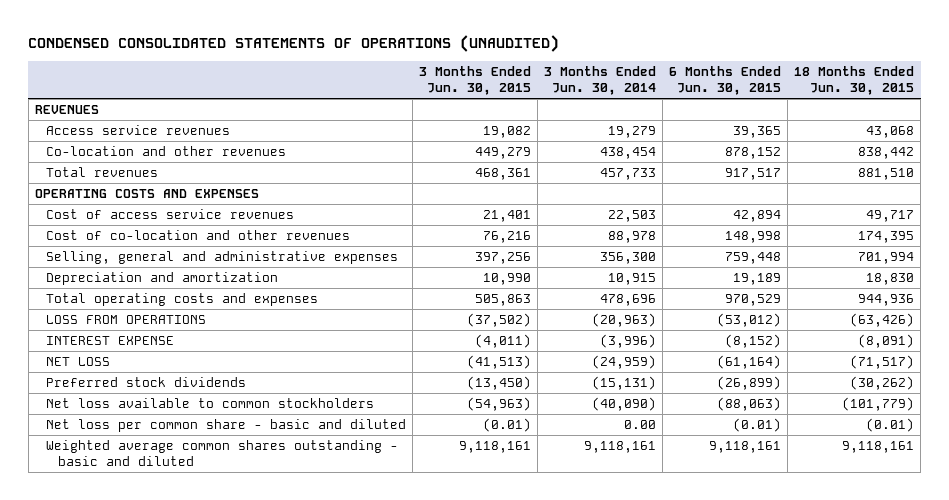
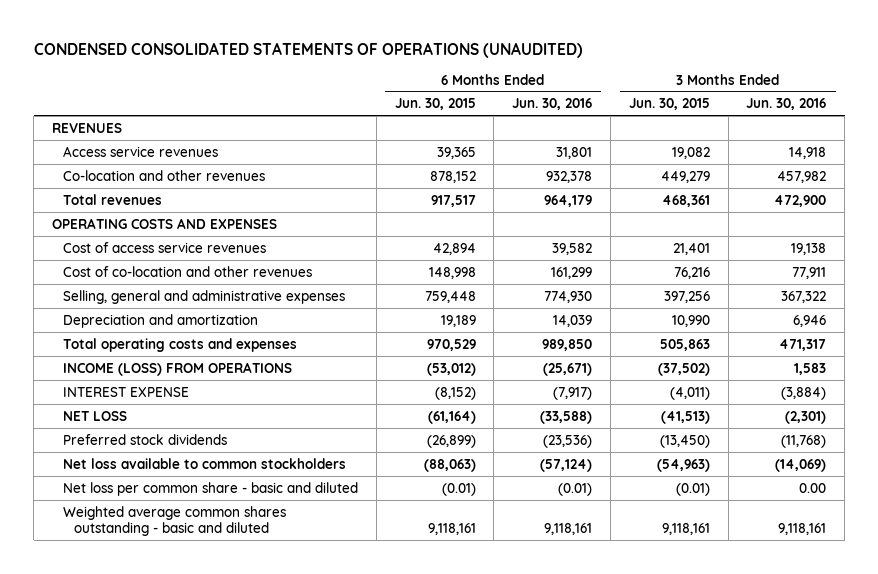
[544,65,657,96] 3 Months Ended Jun. 30, 2014 -> none
[794,65,915,96] 18 Months Ended Jun. 30, 2015 -> none
none -> [512,98,593,111] Jun. 30, 2016
none -> [746,98,827,111] Jun. 30, 2016
[46,314,207,324] LOSS FROM OPERATIONS -> [63,361,293,376] INCOME (LOSS) FROM OPERATIONS

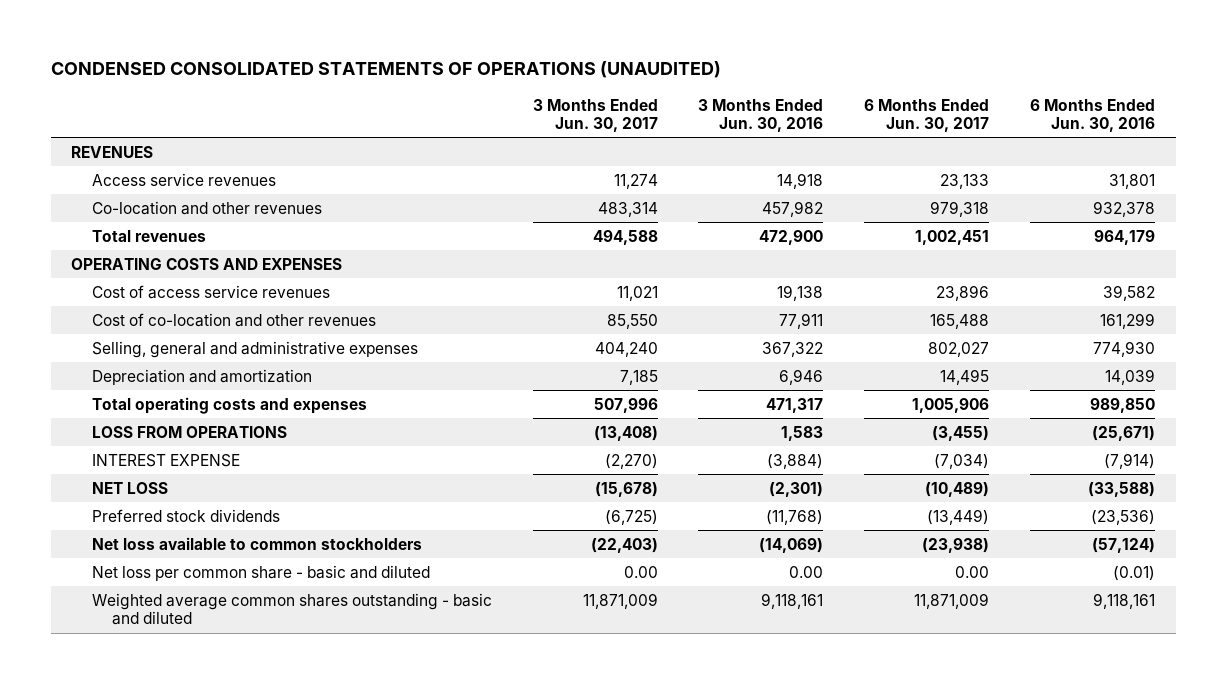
[394,98,476,111] Jun. 30, 2015 -> none
[628,98,710,111] Jun. 30, 2015 -> none
none -> [532,98,658,132] 3 Months Ended Jun. 30, 2017
none -> [864,98,990,132] 6 Months Ended Jun. 30, 2017
[63,361,293,376] INCOME (LOSS) FROM OPERATIONS -> [91,425,287,438] LOSS FROM OPERATIONS
[553,386,593,400] (7,917) -> [1104,452,1156,469] (7,914)

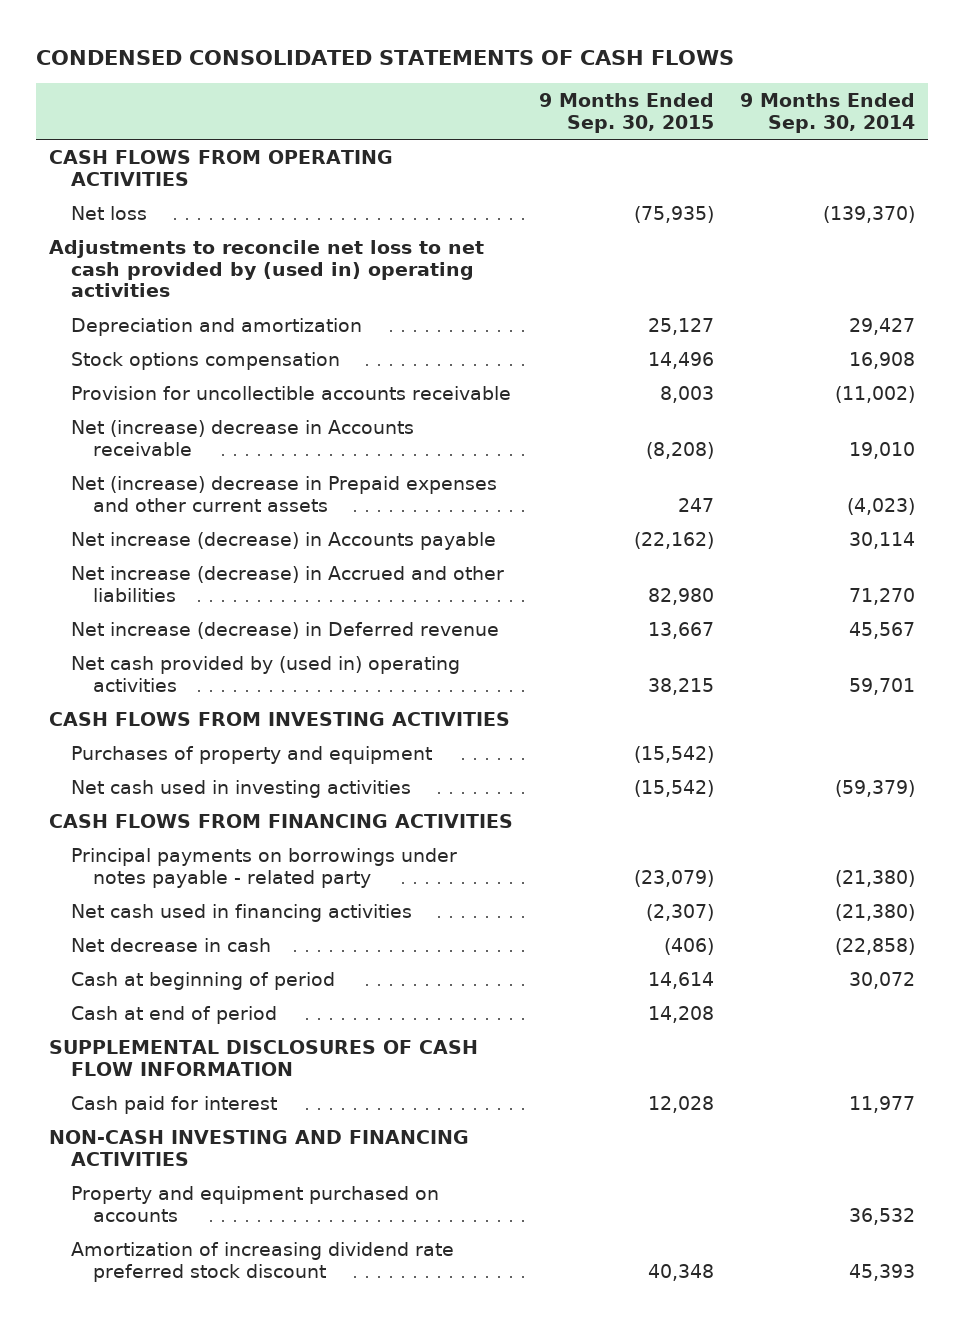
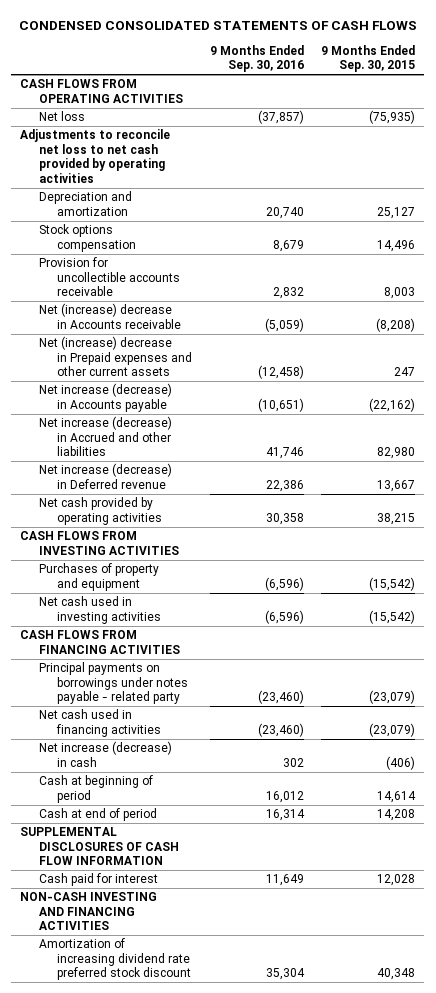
[740,93,916,133] 9 Months Ended Sep. 30, 2014 -> none
none -> [209,44,304,73] 9 Months Ended Sep. 30, 2016
[49,239,485,298] Adjustments to reconcile net loss to net cash provided by (used in) operating activities -> [20,129,171,184] Adjustments to reconcile net loss to net cash provided by operating activities
[70,655,460,692] Net cash provided by (used in) operating activities -> [38,497,163,525] Net cash provided by operating activities
[646,903,715,921] (2,307) -> [369,722,416,737] (23,079)
[70,937,271,952] Net decrease in cash -> [38,741,172,767] Net increase (decrease) in cash
[70,1185,439,1222] Property and equipment purchased on accounts -> none

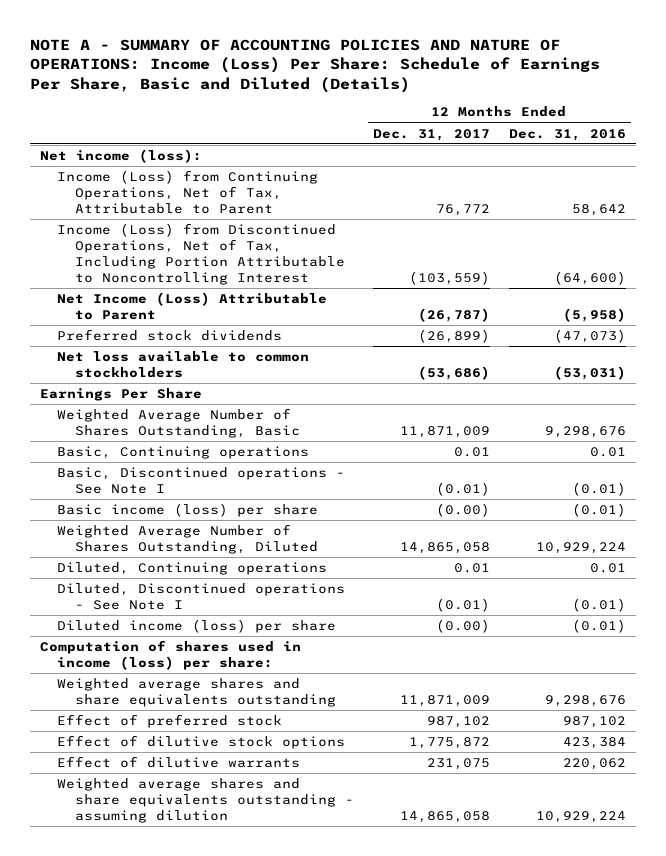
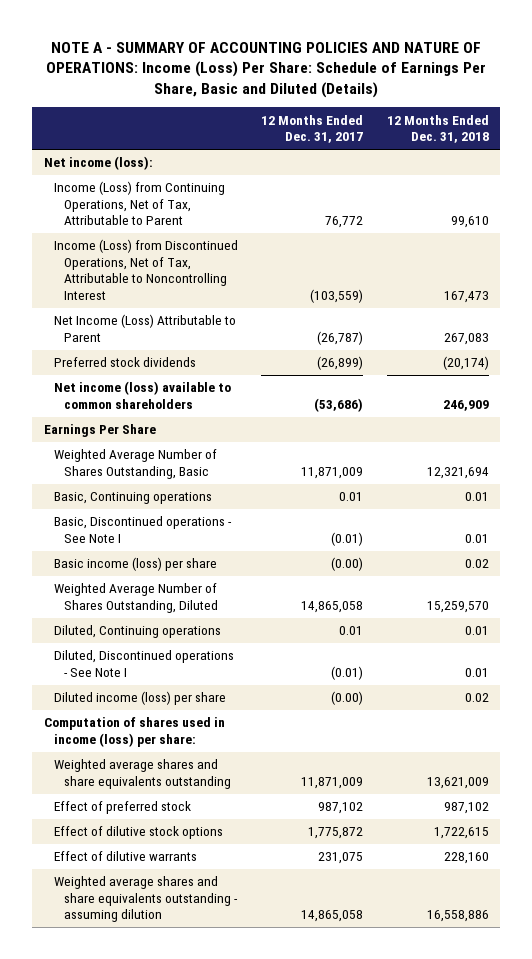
[508,128,626,141] Dec. 31, 2016 -> none
none -> [386,114,489,144] 12 Months Ended Dec. 31, 2018
[57,222,345,285] Income (Loss) from Discontinued Operations, Net of Tax, Including Portion Attributable to Noncontrolling Interest -> [53,239,238,300] Income (Loss) from Discontinued Operations, Net of Tax, Attributable to Noncontrolling Interest
[57,350,310,378] Net loss available to common stockholders -> [53,381,231,409] Net income (loss) available to common shareholders

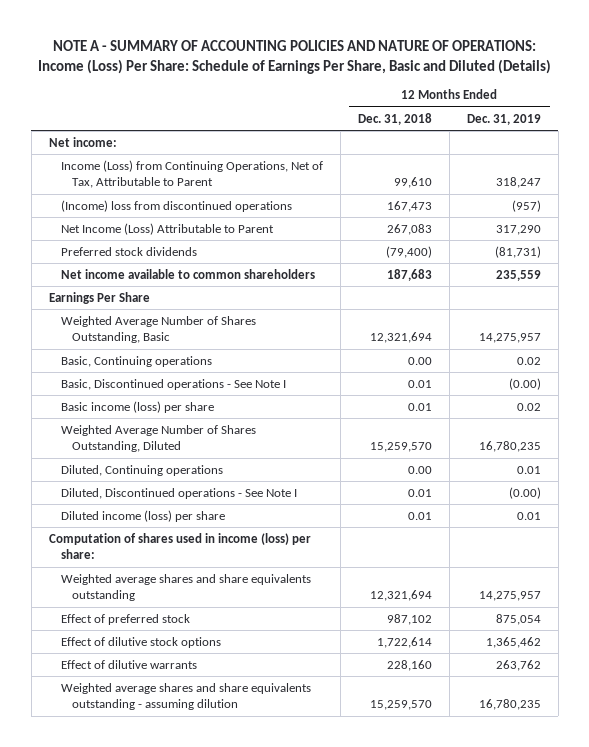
[261,114,364,144] 12 Months Ended Dec. 31, 2017 -> none
none -> [466,113,541,125] Dec. 31, 2019
[43,156,153,171] Net income (loss): -> [48,136,117,147] Net income:
[53,239,238,300] Income (Loss) from Discontinued Operations, Net of Tax, Attributable to Noncontrolling Interest -> [60,199,292,212] (Income) loss from discontinued operations
[442,356,489,371] (20,174) -> [385,245,432,258] (79,400)
[53,381,231,409] Net income (loss) available to common shareholders -> [60,268,315,279] Net income available to common shareholders
[442,399,489,411] 246,909 -> [386,268,432,281] 187,683
[464,492,489,502] 0.01 -> [407,356,432,365] 0.00
[464,559,489,569] 0.02 -> [407,402,432,411] 0.01
[464,626,489,636] 0.01 -> [407,465,432,474] 0.00
[464,693,489,703] 0.02 -> [407,511,432,520] 0.01
[426,776,489,789] 13,621,009 -> [369,590,432,602] 12,321,694
[433,827,489,840] 1,722,615 -> [376,636,432,648] 1,722,614
[426,910,489,923] 16,558,886 -> [369,700,432,711] 15,259,570

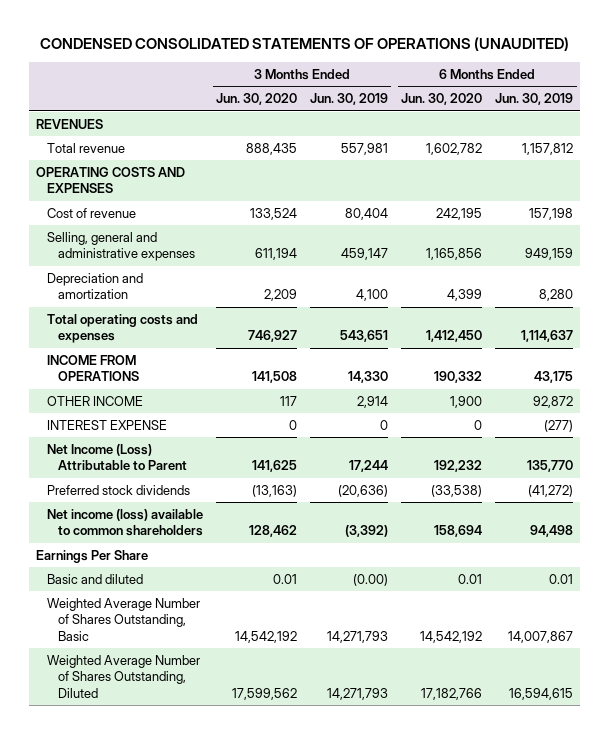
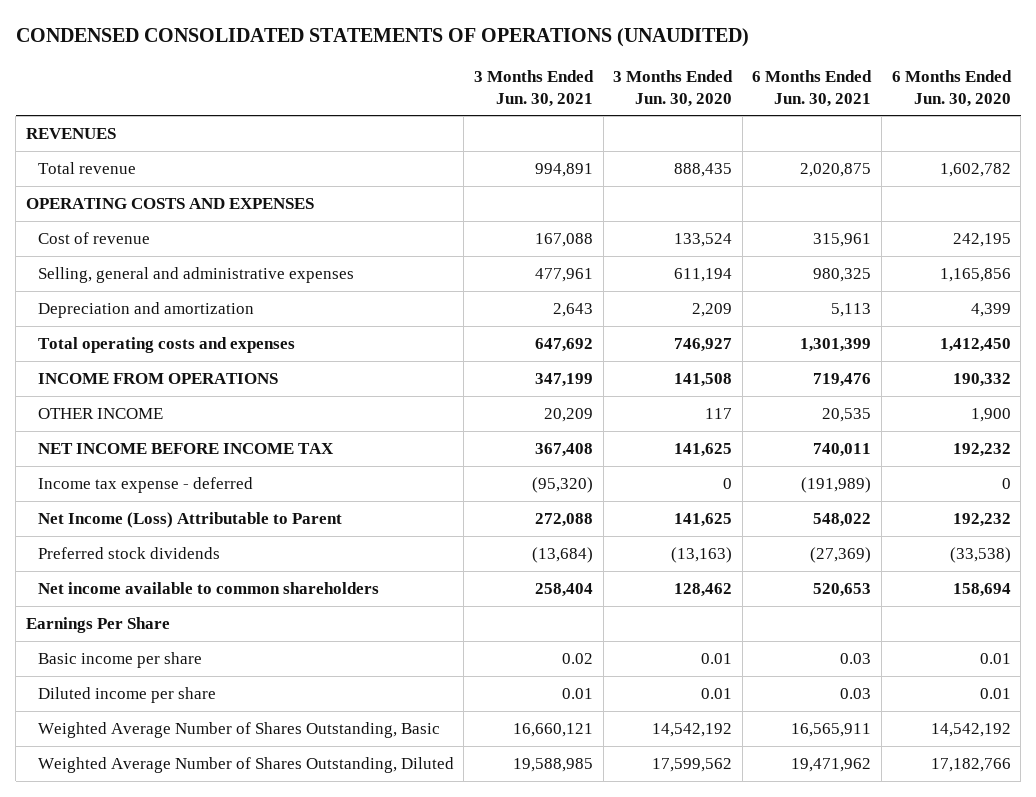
[310,93,389,106] Jun. 30, 2019 -> none
[495,93,574,106] Jun. 30, 2019 -> none
none -> [474,70,595,107] 3 Months Ended Jun. 30, 2021
none -> [752,70,873,107] 6 Months Ended Jun. 30, 2021
[46,419,167,430] INTEREST EXPENSE -> none
none -> [37,442,334,454] NET INCOME BEFORE INCOME TAX
none -> [37,476,253,493] Income tax expense - deferred
[46,508,203,537] Net income (loss) available to common shareholders -> [37,581,379,594] Net income available to common shareholders
[46,573,143,584] Basic and diluted -> none
none -> [37,651,202,668] Basic income per share
none -> [37,686,216,703] Diluted income per share

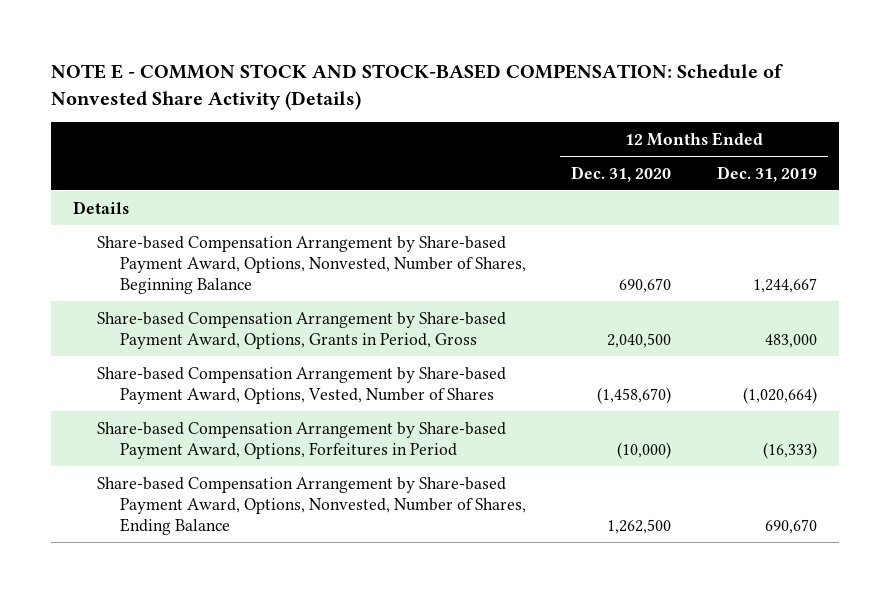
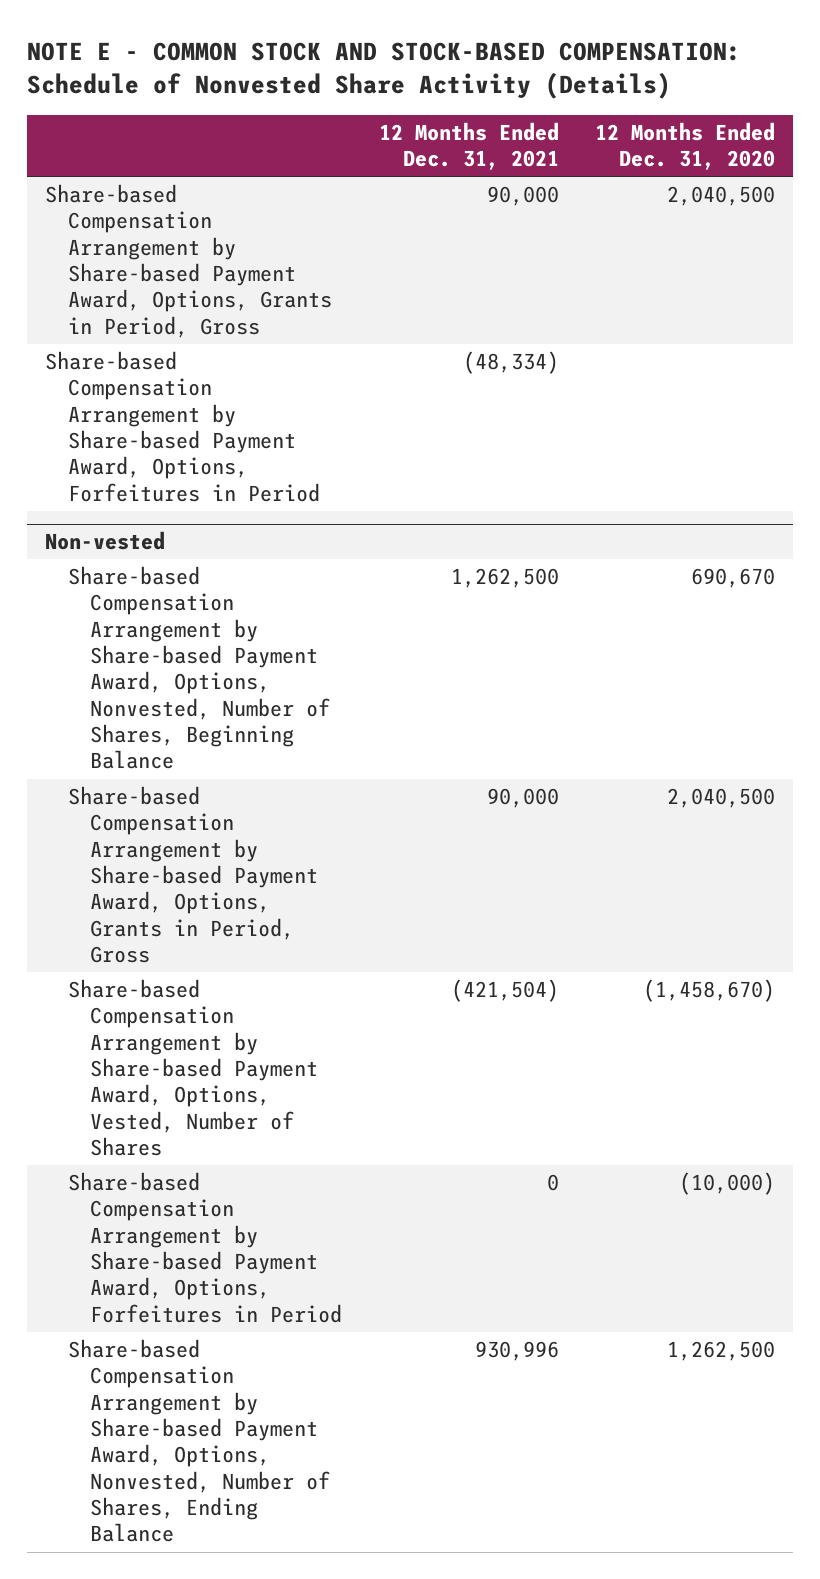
[716,165,817,182] Dec. 31, 2019 -> none
none -> [378,121,559,171] 12 Months Ended Dec. 31, 2021
[73,200,130,214] Details -> none
none -> [45,184,332,338] Share-based Compensation Arrangement by Share-based Payment Award, Options, Grants in Period, Gross
none -> [45,351,320,502] Share-based Compensation Arrangement by Share-based Payment Award, Options, Forfeitures in Period
none -> [45,531,166,551] Non-vested

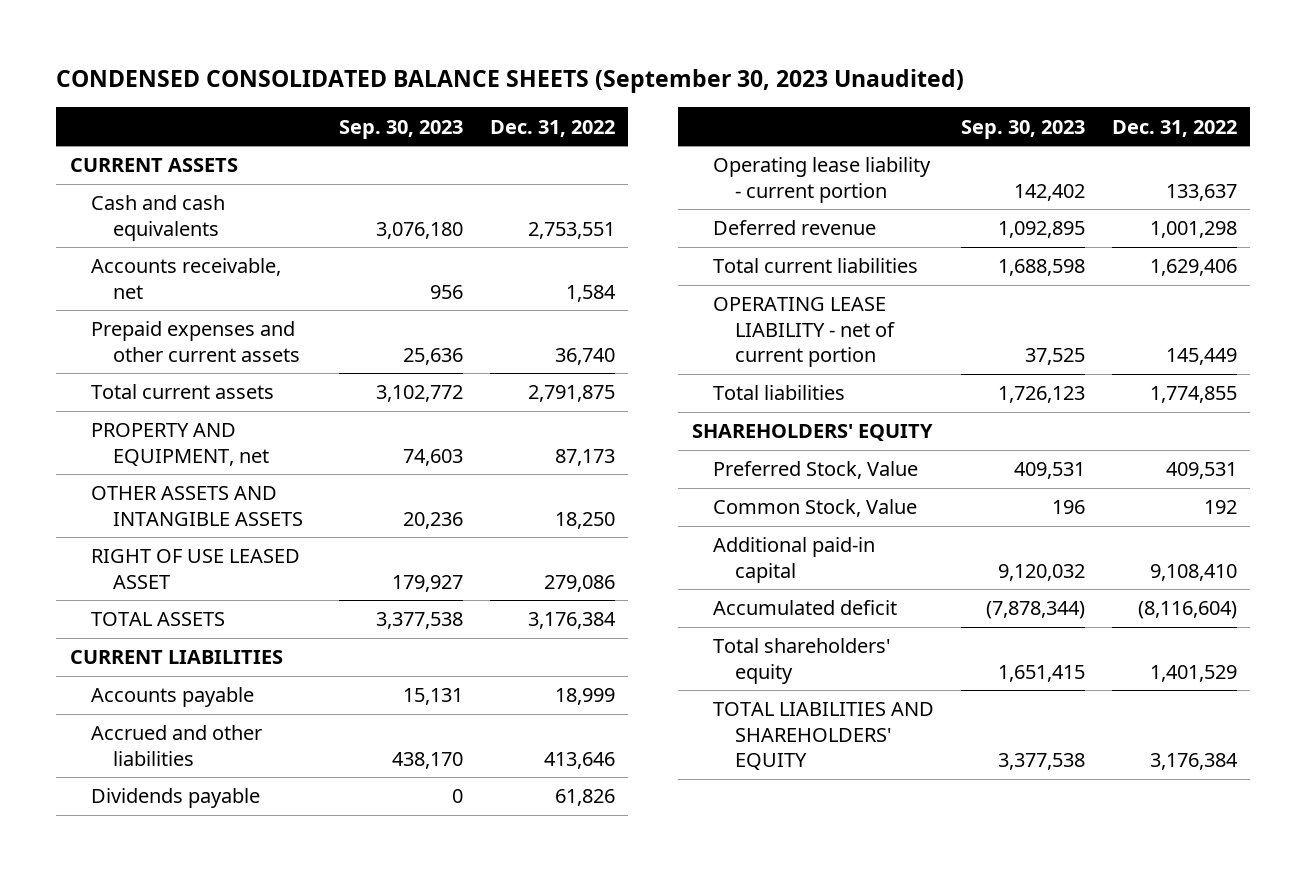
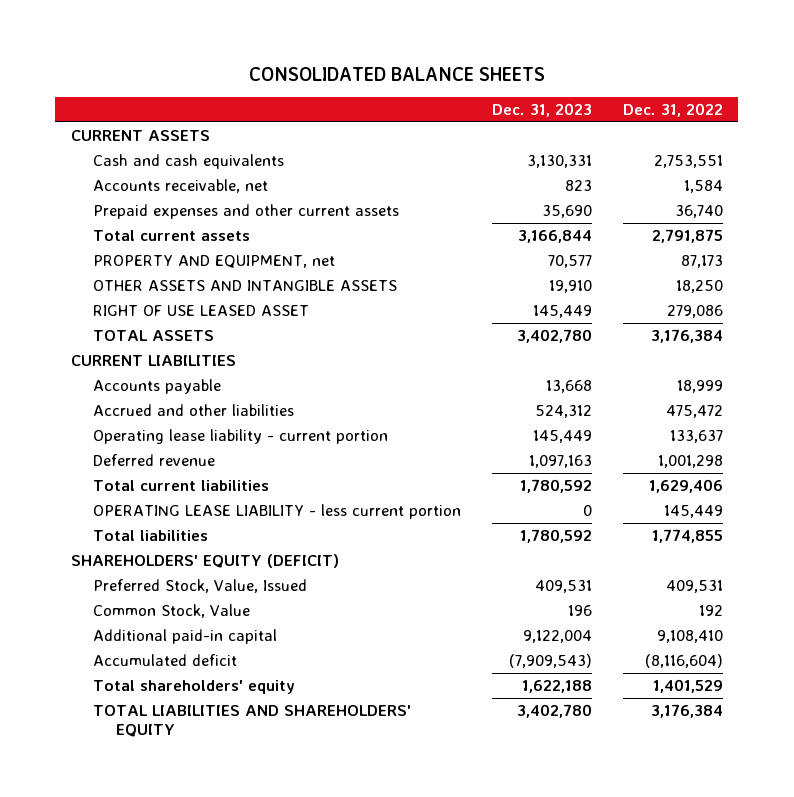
[56,69,965,94] CONDENSED CONSOLIDATED BALANCE SHEETS (September 30, 2023 Unaudited) -> [248,66,545,81] CONSOLIDATED BALANCE SHEETS
[339,119,464,139] Sep. 30, 2023 -> none
none -> [492,103,593,118] Dec. 31, 2023
[91,788,261,809] Dividends payable -> none
[543,751,615,769] 413,646 -> [665,405,723,419] 475,472
[713,297,895,368] OPERATING LEASE LIABILITY - net of current portion -> [93,504,462,520] OPERATING LEASE LIABILITY - less current portion
[691,424,933,442] SHAREHOLDERS' EQUITY -> [70,554,339,569] SHAREHOLDERS' EQUITY (DEFICIT)
[713,461,919,480] Preferred Stock, Value -> [93,579,308,594] Preferred Stock, Value, Issued

